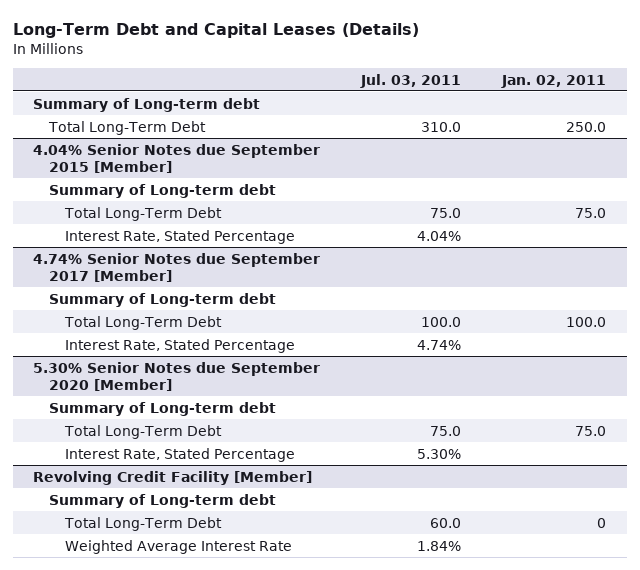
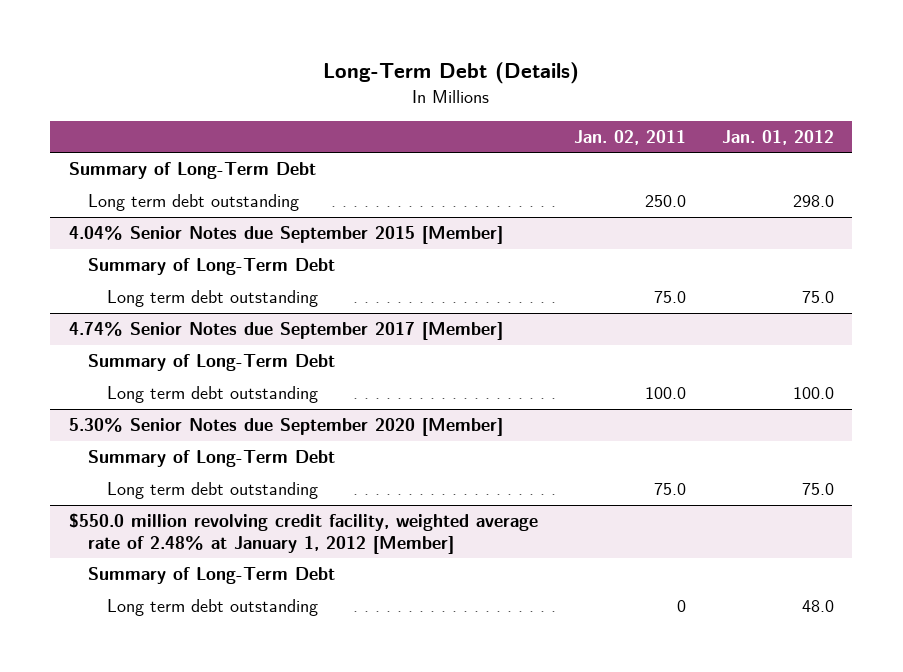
[12,22,419,38] Long-Term Debt and Capital Leases (Details) -> [323,62,580,85] Long-Term Debt (Details)
[360,73,462,88] Jul. 03, 2011 -> none
none -> [722,129,835,145] Jan. 01, 2012
[33,97,261,112] Summary of Long-term debt -> [68,162,316,180] Summary of Long-Term Debt
[48,120,207,135] Total Long-Term Debt -> [87,194,299,212] Long term debt outstanding
[65,229,296,244] Interest Rate, Stated Percentage -> none
[49,183,277,198] Summary of Long-term debt -> [87,258,335,276] Summary of Long-Term Debt
[64,206,223,221] Total Long-Term Debt -> [107,290,319,308] Long term debt outstanding
[65,338,296,353] Interest Rate, Stated Percentage -> none
[49,292,277,307] Summary of Long-term debt -> [87,354,335,372] Summary of Long-Term Debt
[64,315,223,330] Total Long-Term Debt -> [107,386,319,404] Long term debt outstanding
[65,447,296,462] Interest Rate, Stated Percentage -> none
[65,539,293,554] Weighted Average Interest Rate -> none
[49,401,277,416] Summary of Long-term debt -> [87,450,335,468] Summary of Long-Term Debt
[64,424,223,439] Total Long-Term Debt -> [107,482,319,500] Long term debt outstanding
[33,470,313,485] Revolving Credit Facility [Member] -> [68,513,538,554] $550.0 million revolving credit facility, weighted average rate of 2.48% at January 1, 2012 [Member]
[49,493,277,508] Summary of Long-term debt -> [87,567,335,585] Summary of Long-Term Debt
[64,516,223,531] Total Long-Term Debt -> [107,599,319,617] Long term debt outstanding

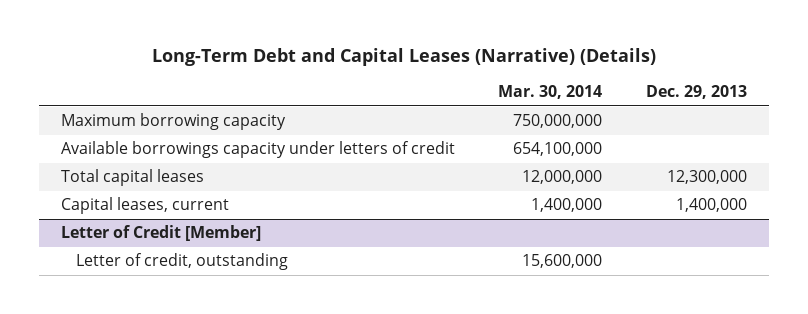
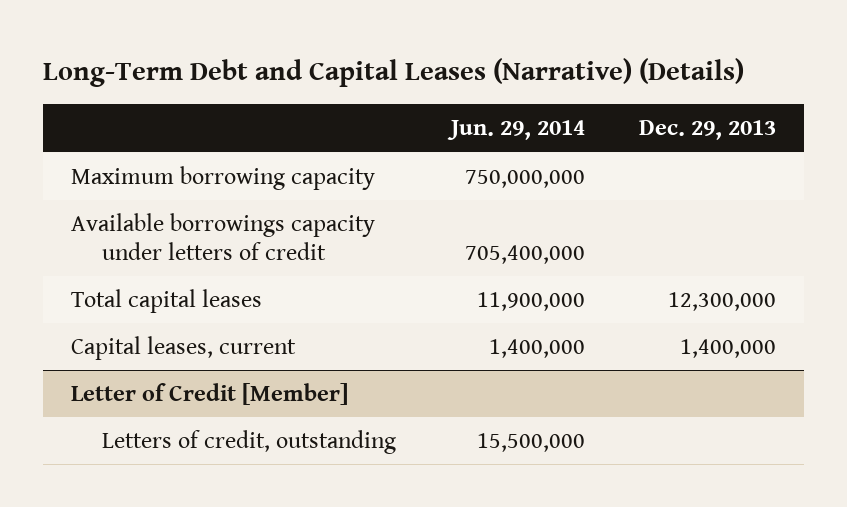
[498,85,603,100] Mar. 30, 2014 -> none
none -> [446,120,585,141] Jun. 29, 2014
[76,253,289,271] Letter of credit, outstanding -> [102,430,397,455] Letters of credit, outstanding

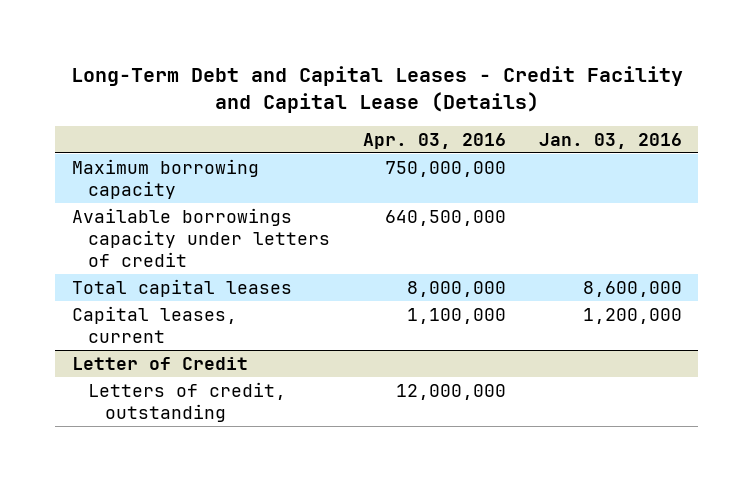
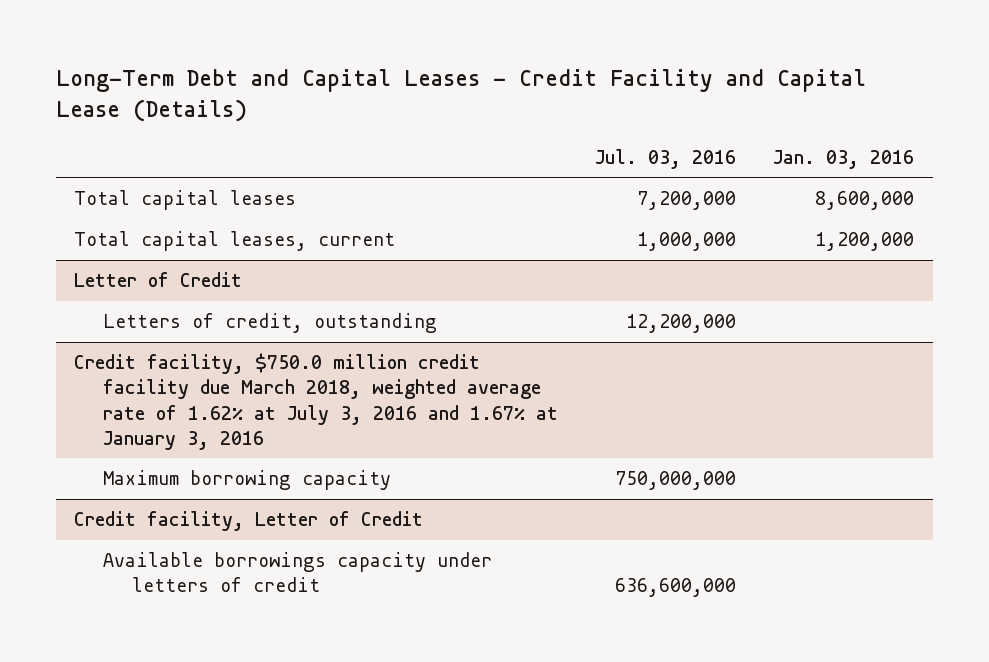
[363,132,507,149] Apr. 03, 2016 -> none
none -> [595,148,737,169] Jul. 03, 2016
[71,158,259,199] Maximum borrowing capacity -> none
[71,207,331,267] Available borrowings capacity under letters of credit -> none
[71,305,237,343] Capital leases, current -> [74,231,396,252] Total capital leases, current
none -> [74,353,559,450] Credit facility, $750.0 million credit facility due March 2018, weighted average rate of 1.62% at July 3, 2016 and 1.67% at January 3, 2016
none -> [103,470,392,491] Maximum borrowing capacity
none -> [74,511,424,532] Credit facility, Letter of Credit
none -> [103,552,493,593] Available borrowings capacity under letters of credit

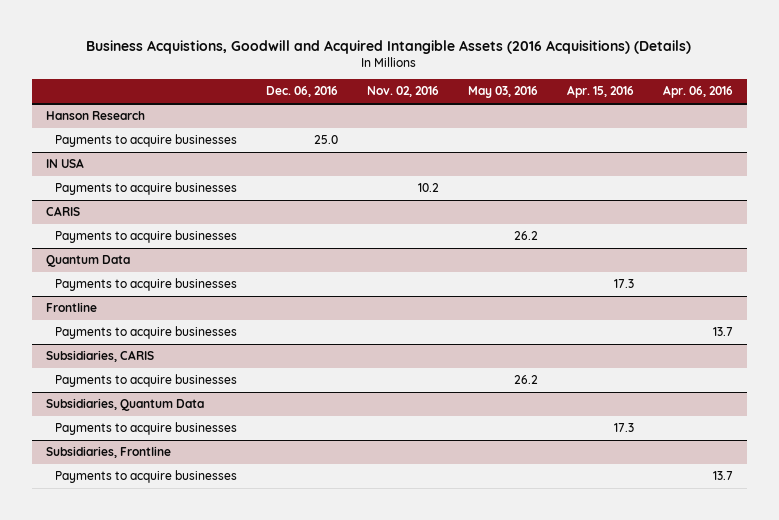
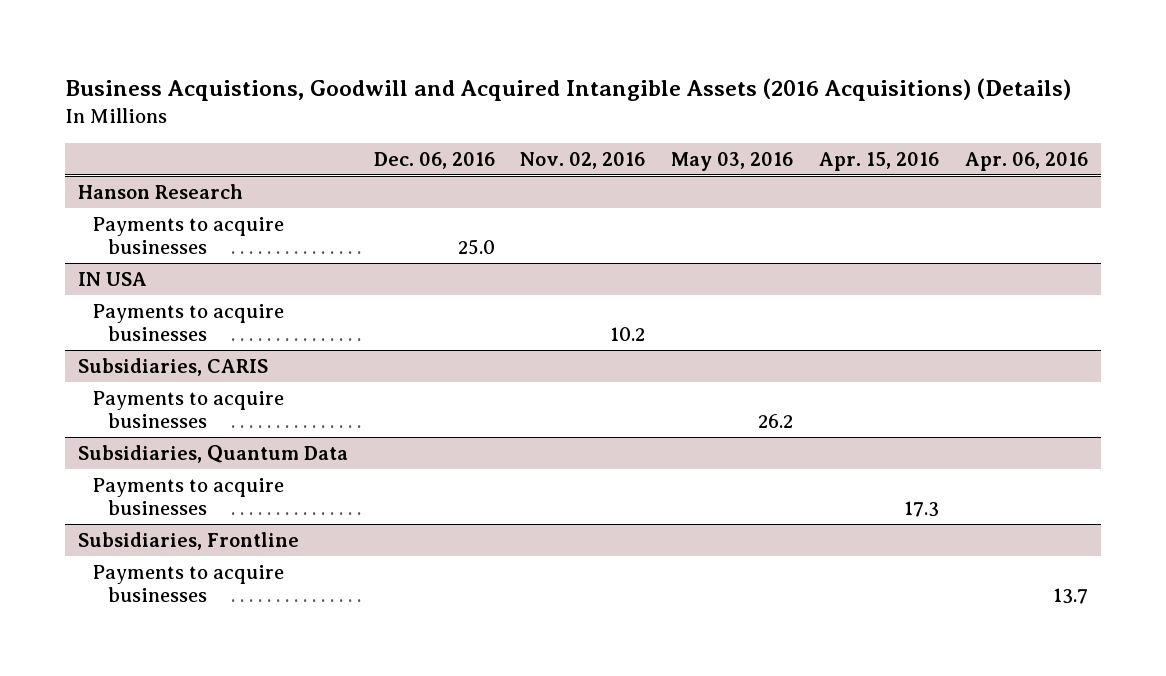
[46,206,81,217] CARIS -> none
[54,230,237,244] Payments to acquire businesses -> none
[46,255,131,268] Quantum Data -> none
[54,278,237,292] Payments to acquire businesses -> none
[46,302,98,313] Frontline -> none
[54,326,237,340] Payments to acquire businesses -> none

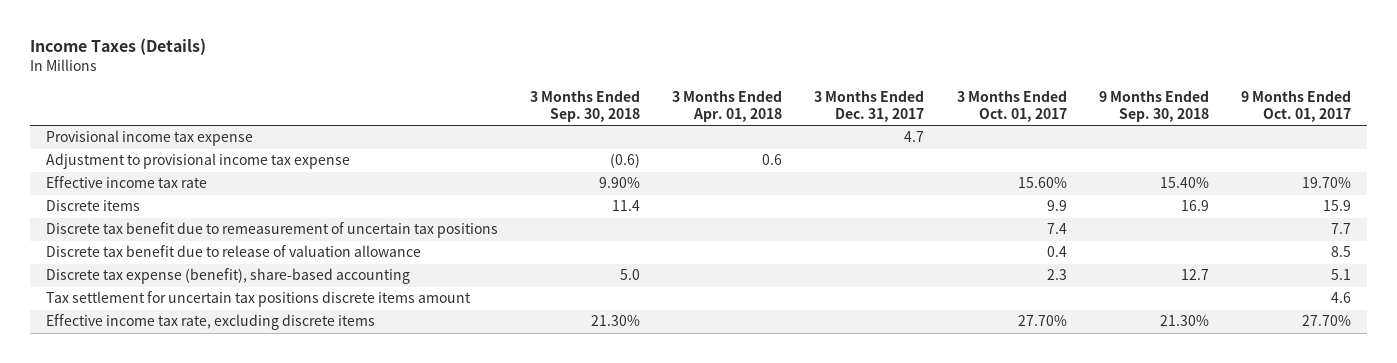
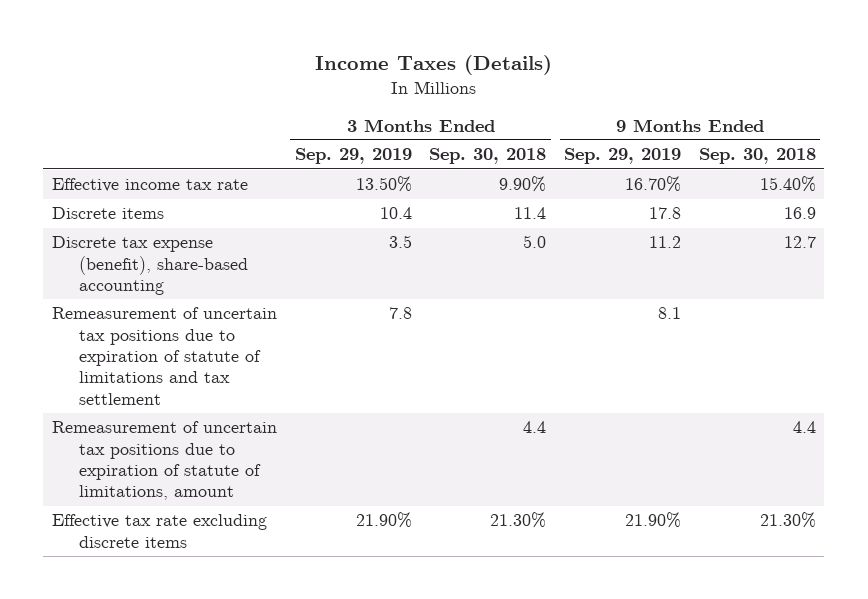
[672,89,783,123] 3 Months Ended Apr. 01, 2018 -> none
[814,89,925,123] 3 Months Ended Dec. 31, 2017 -> none
[956,89,1067,123] 3 Months Ended Oct. 01, 2017 -> none
[1240,89,1351,123] 9 Months Ended Oct. 01, 2017 -> none
none -> [294,148,412,165] Sep. 29, 2019
none -> [564,148,682,165] Sep. 29, 2019
[46,130,254,147] Provisional income tax expense -> none
[46,153,351,170] Adjustment to provisional income tax expense -> none
[46,222,499,239] Discrete tax benefit due to remeasurement of uncertain tax positions -> none
[46,245,422,258] Discrete tax benefit due to release of valuation allowance -> none
[46,291,472,308] Tax settlement for uncertain tax positions discrete items amount -> none
none -> [52,307,278,405] Remeasurement of uncertain tax positions due to expiration of statute of limitations and tax settlement
none -> [52,421,278,501] Remeasurement of uncertain tax positions due to expiration of statute of limitations, amount
[46,314,376,331] Effective income tax rate, excluding discrete items -> [52,514,268,548] Effective tax rate excluding discrete items

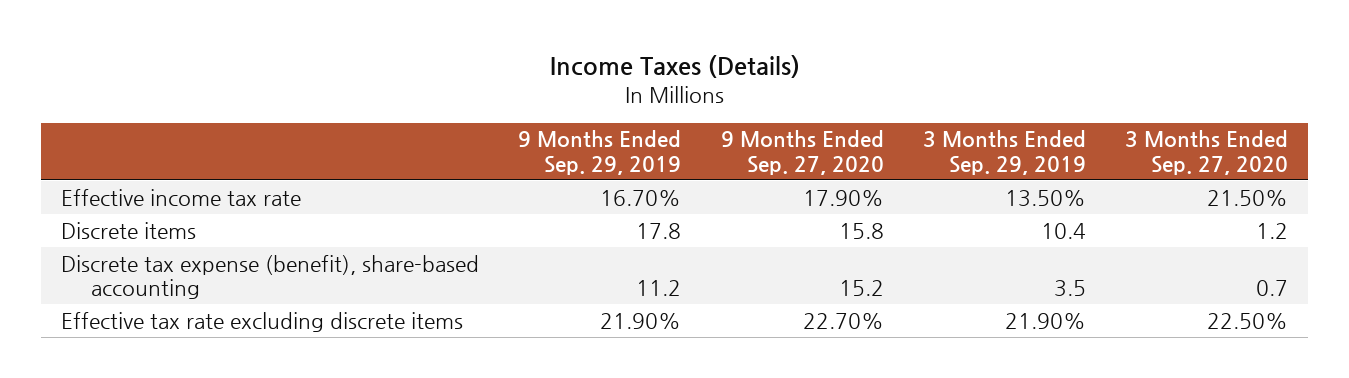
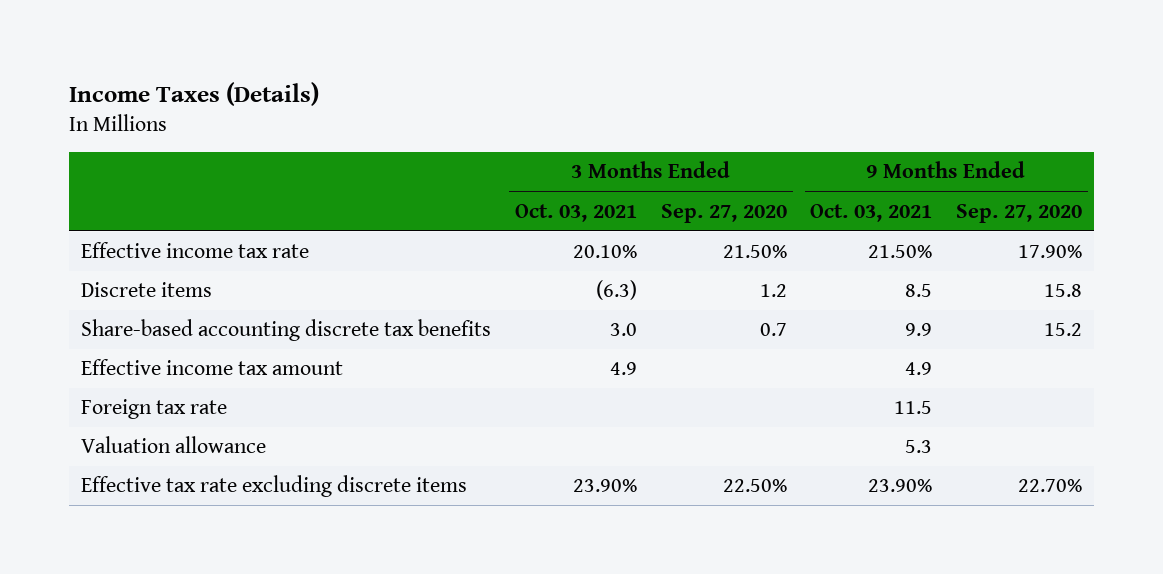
[518,130,682,175] 9 Months Ended Sep. 29, 2019 -> none
[922,130,1086,175] 3 Months Ended Sep. 29, 2019 -> none
none -> [514,203,637,222] Oct. 03, 2021
none -> [810,203,933,222] Oct. 03, 2021
[60,254,479,299] Discrete tax expense (benefit), share-based accounting -> [80,319,491,342] Share-based accounting discrete tax benefits
none -> [80,359,343,376] Effective income tax amount
none -> [80,399,227,420] Foreign tax rate
none -> [80,436,266,454] Valuation allowance

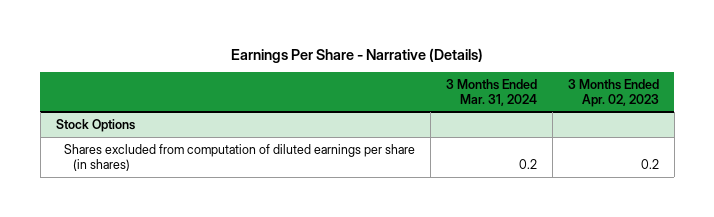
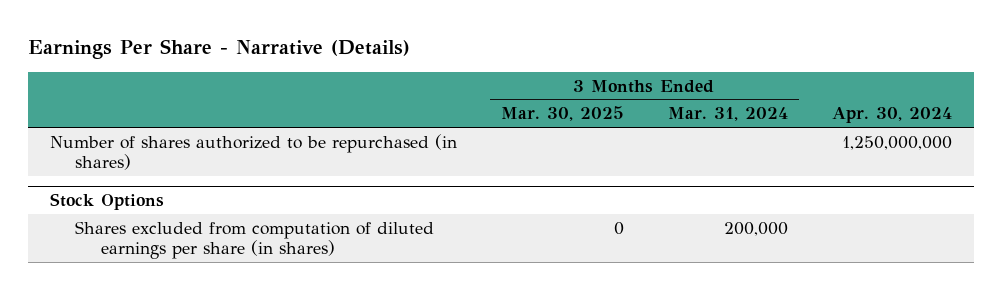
[567,78,659,107] 3 Months Ended Apr. 02, 2023 -> none
none -> [500,106,624,122] Mar. 30, 2025
none -> [831,107,952,124] Apr. 30, 2024
none -> [49,133,457,171] Number of shares authorized to be repurchased (in shares)
[518,158,537,169] 0.2 -> [723,221,788,236] 200,000

